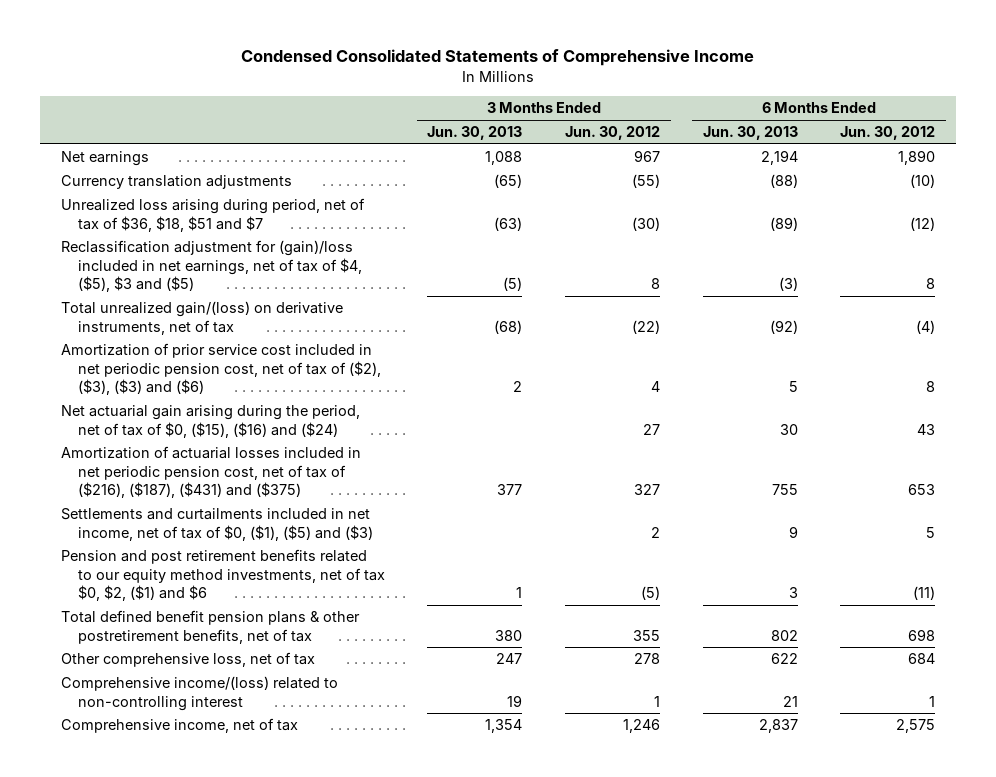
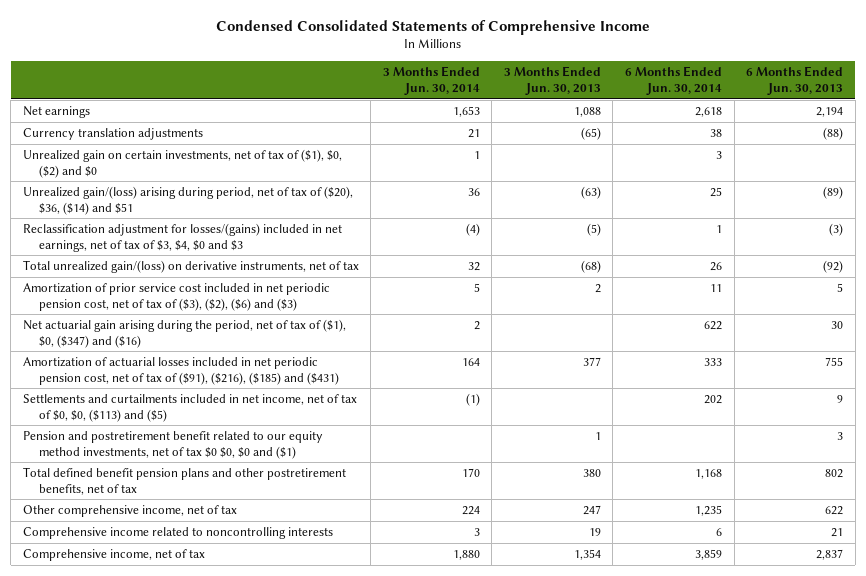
[564,126,660,141] Jun. 30, 2012 -> none
[840,126,936,141] Jun. 30, 2012 -> none
none -> [382,66,480,95] 3 Months Ended Jun. 30, 2014
none -> [624,66,722,95] 6 Months Ended Jun. 30, 2014
none -> [22,149,342,178] Unrealized gain on certain investments, net of tax of ($1), $0, ($2) and $0
[60,198,365,232] Unrealized loss arising during period, net of tax of $36, $18, $51 and $7 -> [22,186,353,215] Unrealized gain/(loss) arising during period, net of tax of ($20), $36, ($14) and $51
[60,240,362,293] Reclassification adjustment for (gain)/loss included in net earnings, net of tax of $4, ($5), $3 and ($5) -> [22,223,342,252] Reclassification adjustment for losses/(gains) included in net earnings, net of tax of $3, $4, $0 and $3
[60,343,381,396] Amortization of prior service cost included in net periodic pension cost, net of tax of ($2), ($3), ($3) and ($6) -> [22,283,330,311] Amortization of prior service cost included in net periodic pension cost, net of tax of ($3), ($2), ($6) and ($3)
[60,405,360,438] Net actuarial gain arising during the period, net of tax of $0, ($15), ($16) and ($24) -> [22,319,346,348] Net actuarial gain arising during the period, net of tax of ($1), $0, ($347) and ($16)
[60,446,361,499] Amortization of actuarial losses included in net periodic pension cost, net of tax of ($216), ($187), ($431) and ($375) -> [22,357,339,385] Amortization of actuarial losses included in net periodic pension cost, net of tax of ($91), ($216), ($185) and ($431)
[60,508,373,541] Settlements and curtailments included in net income, net of tax of $0, ($1), ($5) and ($3) -> [22,394,357,422] Settlements and curtailments included in net income, net of tax of $0, $0, ($113) and ($5)
[60,549,385,602] Pension and post retirement benefits related to our equity method investments, net of tax $0, $2, ($1) and $6 -> [22,431,323,459] Pension and postretirement benefit related to our equity method investments, net of tax $0 $0, $0 and ($1)
[60,610,360,644] Total defined benefit pension plans & other postretirement benefits, net of tax -> [22,467,346,495] Total defined benefit pension plans and other postretirement benefits, net of tax
[60,652,315,668] Other comprehensive loss, net of tax -> [22,505,237,518] Other comprehensive income, net of tax
[60,676,338,711] Comprehensive income/(loss) related to non-controlling interest -> [22,527,333,540] Comprehensive income related to noncontrolling interests

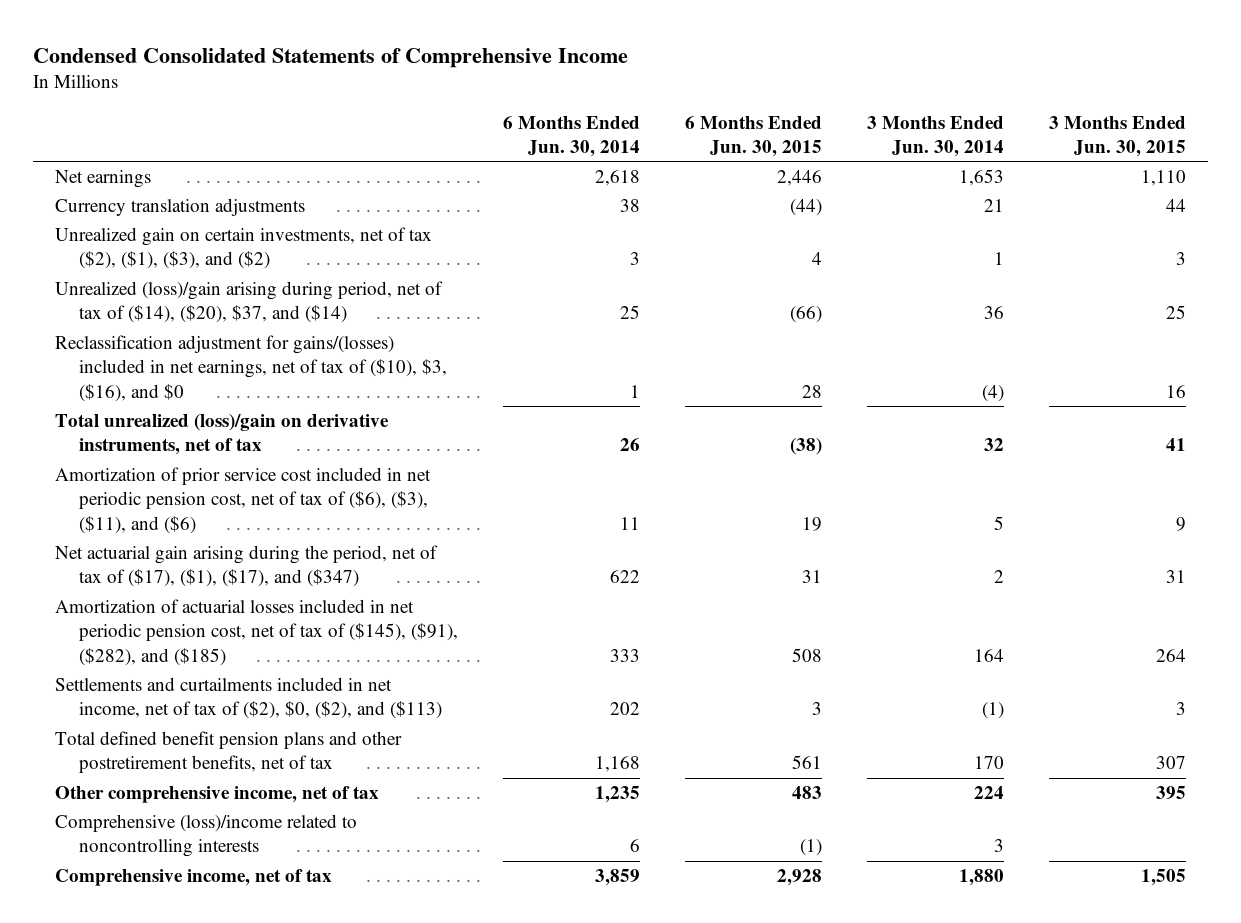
[503,66,601,95] 3 Months Ended Jun. 30, 2013 -> none
[746,66,844,95] 6 Months Ended Jun. 30, 2013 -> none
none -> [685,115,823,157] 6 Months Ended Jun. 30, 2015
none -> [1048,115,1186,157] 3 Months Ended Jun. 30, 2015
[22,431,323,459] Pension and postretirement benefit related to our equity method investments, net of tax $0 $0, $0 and ($1) -> none
[22,149,342,178] Unrealized gain on certain investments, net of tax of ($1), $0, ($2) and $0 -> [55,226,433,270] Unrealized gain on certain investments, net of tax ($2), ($1), ($3), and ($2)
[22,186,353,215] Unrealized gain/(loss) arising during period, net of tax of ($20), $36, ($14) and $51 -> [55,280,444,324] Unrealized (loss)/gain arising during period, net of tax of ($14), ($20), $37, and ($14)
[22,223,342,252] Reclassification adjustment for losses/(gains) included in net earnings, net of tax of $3, $4, $0 and $3 -> [55,334,448,402] Reclassification adjustment for gains/(losses) included in net earnings, net of tax of ($10), $3, ($16), and $0
[22,260,359,274] Total unrealized gain/(loss) on derivative instruments, net of tax -> [55,413,390,456] Total unrealized (loss)/gain on derivative instruments, net of tax
[22,283,330,311] Amortization of prior service cost included in net periodic pension cost, net of tax of ($3), ($2), ($6) and ($3) -> [55,466,432,534] Amortization of prior service cost included in net periodic pension cost, net of tax of ($6), ($3), ($11), and ($6)
[22,319,346,348] Net actuarial gain arising during the period, net of tax of ($1), $0, ($347) and ($16) -> [55,544,439,588] Net actuarial gain arising during the period, net of tax of ($17), ($1), ($17), and ($347)
[22,357,339,385] Amortization of actuarial losses included in net periodic pension cost, net of tax of ($91), ($216), ($185) and ($431) -> [55,598,459,666] Amortization of actuarial losses included in net periodic pension cost, net of tax of ($145), ($91), ($282), and ($185)
[22,394,357,422] Settlements and curtailments included in net income, net of tax of $0, $0, ($113) and ($5) -> [55,676,443,720] Settlements and curtailments included in net income, net of tax of ($2), $0, ($2), and ($113)
[22,527,333,540] Comprehensive income related to noncontrolling interests -> [55,813,358,858] Comprehensive (loss)/income related to noncontrolling interests

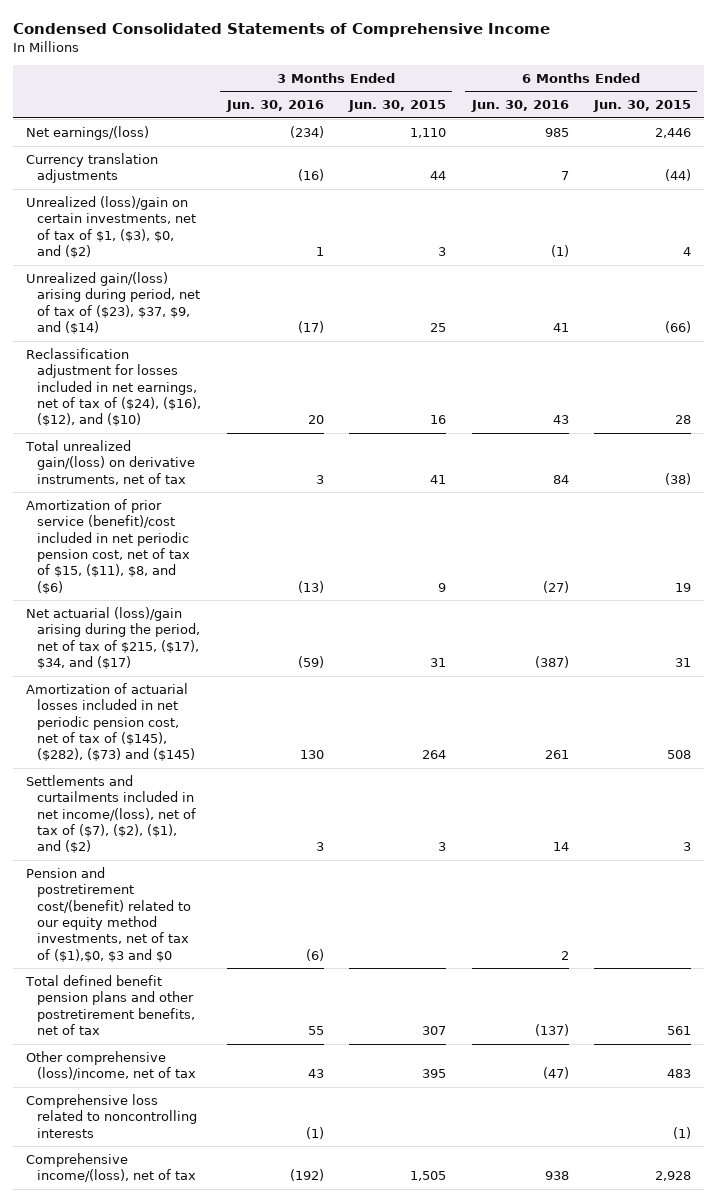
[503,115,641,157] 6 Months Ended Jun. 30, 2014 -> none
[866,115,1004,157] 3 Months Ended Jun. 30, 2014 -> none
none -> [225,100,324,113] Jun. 30, 2016
none -> [470,100,569,113] Jun. 30, 2016
[55,169,152,188] Net earnings -> [26,126,150,141] Net earnings/(loss)
[55,226,433,270] Unrealized gain on certain investments, net of tax ($2), ($1), ($3), and ($2) -> [26,196,197,259] Unrealized (loss)/gain on certain investments, net of tax of $1, ($3), $0, and ($2)
[55,280,444,324] Unrealized (loss)/gain arising during period, net of tax of ($14), ($20), $37, and ($14) -> [26,272,201,335] Unrealized gain/(loss) arising during period, net of tax of ($23), $37, $9, and ($14)
[55,334,448,402] Reclassification adjustment for gains/(losses) included in net earnings, net of tax of ($10), $3, ($16), and $0 -> [26,348,202,427] Reclassification adjustment for losses included in net earnings, net of tax of ($24), ($16), ($12), and ($10)
[55,413,390,456] Total unrealized (loss)/gain on derivative instruments, net of tax -> [25,440,196,485] Total unrealized gain/(loss) on derivative instruments, net of tax
[55,466,432,534] Amortization of prior service cost included in net periodic pension cost, net of tax of ($6), ($3), ($11), and ($6) -> [26,499,191,594] Amortization of prior service (benefit)/cost included in net periodic pension cost, net of tax of $15, ($11), $8, and ($6)
[55,544,439,588] Net actuarial gain arising during the period, net of tax of ($17), ($1), ($17), and ($347) -> [26,607,201,670] Net actuarial (loss)/gain arising during the period, net of tax of $215, ($17), $34, and ($17)
[55,598,459,666] Amortization of actuarial losses included in net periodic pension cost, net of tax of ($145), ($91), ($282), and ($185) -> [26,683,196,762] Amortization of actuarial losses included in net periodic pension cost, net of tax of ($145), ($282), ($73) and ($145)
[55,676,443,720] Settlements and curtailments included in net income, net of tax of ($2), $0, ($2), and ($113) -> [26,775,197,854] Settlements and curtailments included in net income/(loss), net of tax of ($7), ($2), ($1), and ($2)
none -> [26,867,192,962] Pension and postretirement cost/(benefit) related to our equity method investments, net of tax of ($1),$0, $3 and $0
[55,785,380,803] Other comprehensive income, net of tax -> [26,1051,197,1081] Other comprehensive (loss)/income, net of tax
[55,813,358,858] Comprehensive (loss)/income related to noncontrolling interests -> [26,1094,198,1138] Comprehensive loss related to noncontrolling interests
[55,868,333,886] Comprehensive income, net of tax -> [26,1153,197,1183] Comprehensive income/(loss), net of tax

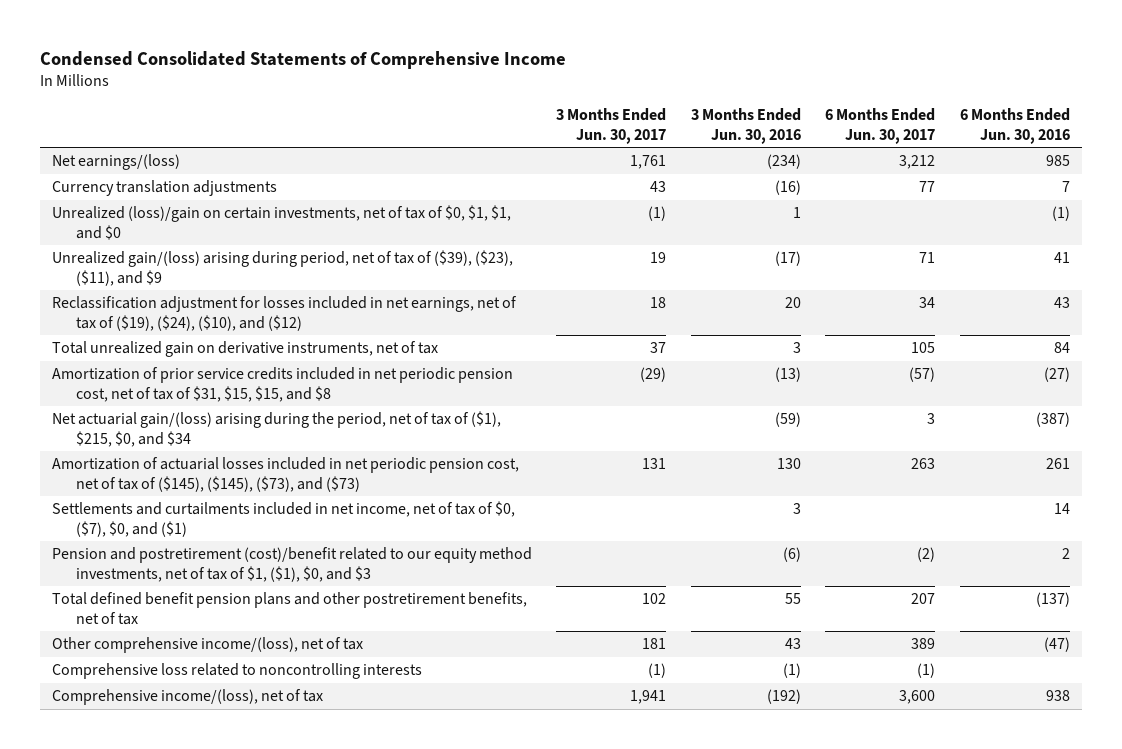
[348,100,447,113] Jun. 30, 2015 -> none
[592,100,691,113] Jun. 30, 2015 -> none
none -> [556,107,667,144] 3 Months Ended Jun. 30, 2017
none -> [825,107,936,144] 6 Months Ended Jun. 30, 2017
[26,196,197,259] Unrealized (loss)/gain on certain investments, net of tax of $1, ($3), $0, and ($2) -> [52,204,512,240] Unrealized (loss)/gain on certain investments, net of tax of $0, $1, $1, and $0
[26,272,201,335] Unrealized gain/(loss) arising during period, net of tax of ($23), $37, $9, and ($14) -> [52,249,514,286] Unrealized gain/(loss) arising during period, net of tax of ($39), ($23), ($11), and $9
[26,348,202,427] Reclassification adjustment for losses included in net earnings, net of tax of ($24), ($16), ($12), and ($10) -> [52,295,518,331] Reclassification adjustment for losses included in net earnings, net of tax of ($19), ($24), ($10), and ($12)
[25,440,196,485] Total unrealized gain/(loss) on derivative instruments, net of tax -> [52,340,439,357] Total unrealized gain on derivative instruments, net of tax
[26,499,191,594] Amortization of prior service (benefit)/cost included in net periodic pension cost, net of tax of $15, ($11), $8, and ($6) -> [52,366,514,402] Amortization of prior service credits included in net periodic pension cost, net of tax of $31, $15, $15, and $8
[26,607,201,670] Net actuarial (loss)/gain arising during the period, net of tax of $215, ($17), $34, and ($17) -> [52,410,502,447] Net actuarial gain/(loss) arising during the period, net of tax of ($1), $215, $0, and $34
[26,683,196,762] Amortization of actuarial losses included in net periodic pension cost, net of tax of ($145), ($282), ($73) and ($145) -> [52,456,520,492] Amortization of actuarial losses included in net periodic pension cost, net of tax of ($145), ($145), ($73), and ($73)
[26,775,197,854] Settlements and curtailments included in net income/(loss), net of tax of ($7), ($2), ($1), and ($2) -> [52,500,516,537] Settlements and curtailments included in net income, net of tax of $0, ($7), $0, and ($1)
[26,867,192,962] Pension and postretirement cost/(benefit) related to our equity method investments, net of tax of ($1),$0, $3 and $0 -> [52,546,533,582] Pension and postretirement (cost)/benefit related to our equity method investments, net of tax of $1, ($1), $0, and $3
[26,1051,197,1081] Other comprehensive (loss)/income, net of tax -> [52,636,364,653] Other comprehensive income/(loss), net of tax

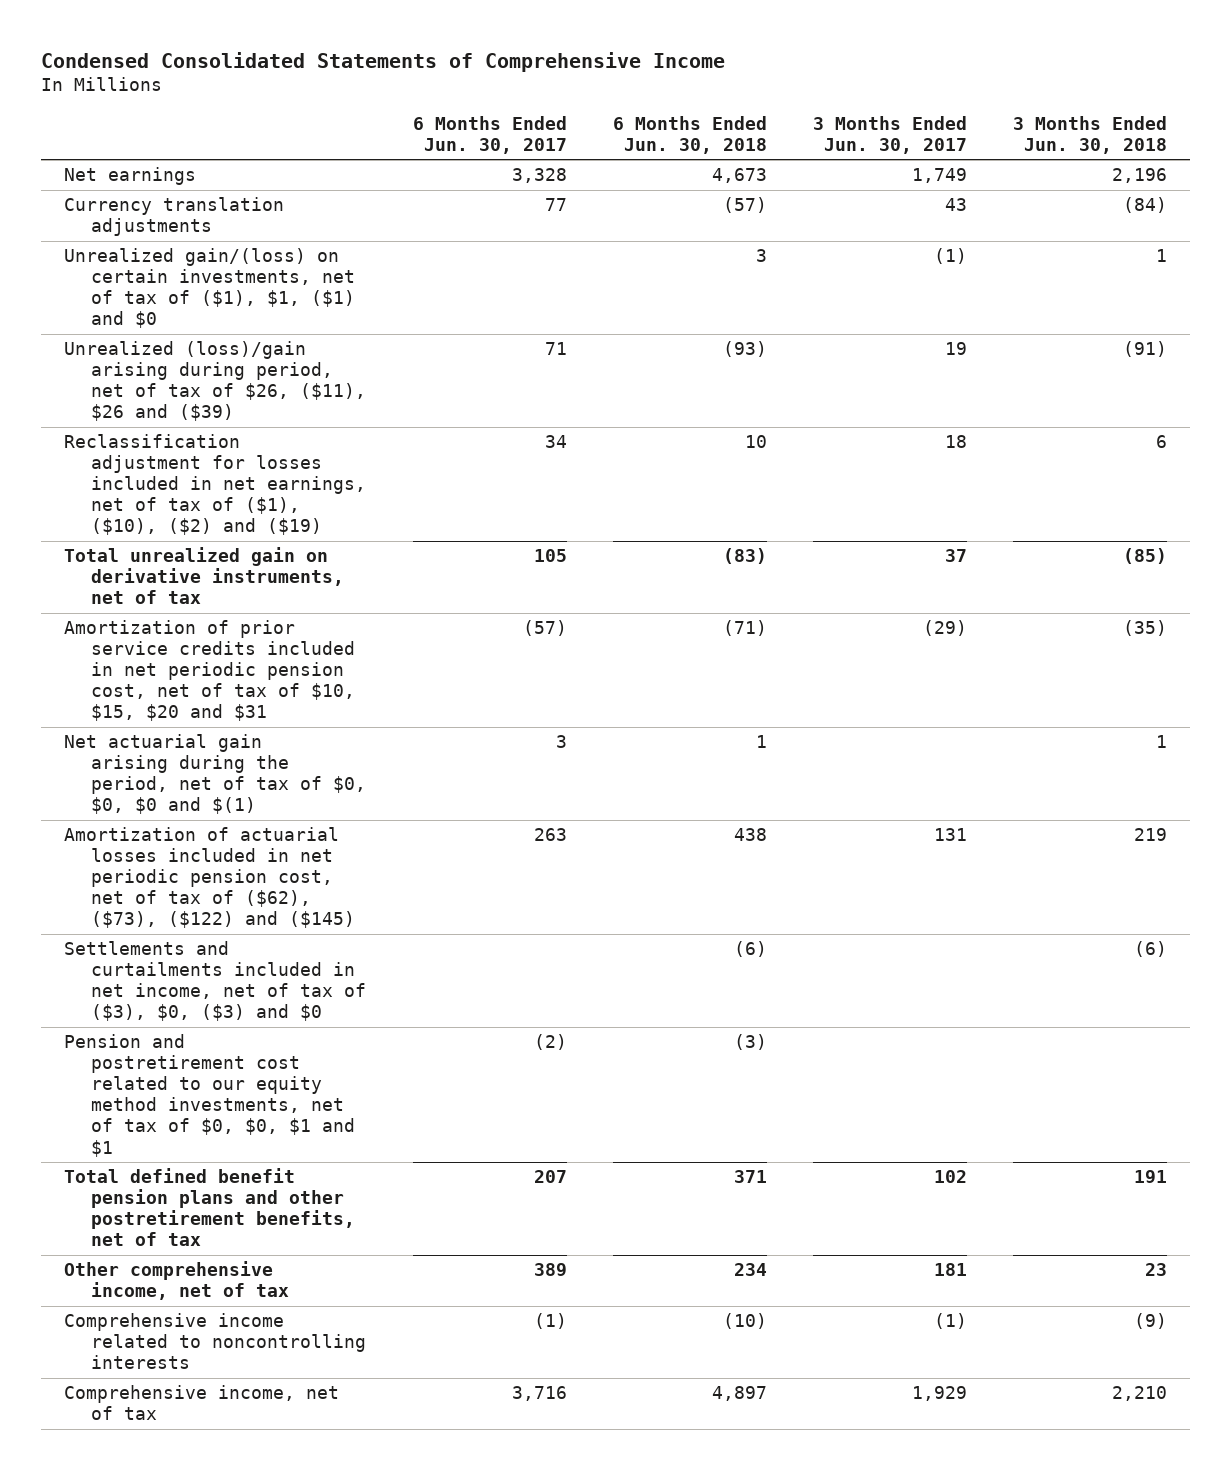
[690,107,801,144] 3 Months Ended Jun. 30, 2016 -> none
[959,107,1070,144] 6 Months Ended Jun. 30, 2016 -> none
none -> [612,115,767,154] 6 Months Ended Jun. 30, 2018
none -> [1013,115,1168,154] 3 Months Ended Jun. 30, 2018
[52,153,181,170] Net earnings/(loss) -> [64,167,197,186] Net earnings
[630,154,667,169] 1,761 -> [911,168,967,184] 1,749
[899,154,936,169] 3,212 -> [511,168,567,184] 3,328
[52,204,512,240] Unrealized (loss)/gain on certain investments, net of tax of $0, $1, $1, and $0 -> [64,248,356,329] Unrealized gain/(loss) on certain investments, net of tax of ($1), $1, ($1) and $0
[52,249,514,286] Unrealized gain/(loss) arising during period, net of tax of ($39), ($23), ($11), and $9 -> [64,341,367,422] Unrealized (loss)/gain arising during period, net of tax of $26, ($11), $26 and ($39)
[52,295,518,331] Reclassification adjustment for losses included in net earnings, net of tax of ($19), ($24), ($10), and ($12) -> [64,434,367,536] Reclassification adjustment for losses included in net earnings, net of tax of ($1), ($10), ($2) and ($19)
[52,366,514,402] Amortization of prior service credits included in net periodic pension cost, net of tax of $31, $15, $15, and $8 -> [64,620,356,722] Amortization of prior service credits included in net periodic pension cost, net of tax of $10, $15, $20 and $31
[52,410,502,447] Net actuarial gain/(loss) arising during the period, net of tax of ($1), $215, $0, and $34 -> [64,734,367,815] Net actuarial gain arising during the period, net of tax of $0, $0, $0 and $(1)
[52,456,520,492] Amortization of actuarial losses included in net periodic pension cost, net of tax of ($145), ($145), ($73), and ($73) -> [64,827,356,929] Amortization of actuarial losses included in net periodic pension cost, net of tax of ($62), ($73), ($122) and ($145)
[52,500,516,537] Settlements and curtailments included in net income, net of tax of $0, ($7), $0, and ($1) -> [64,941,367,1022] Settlements and curtailments included in net income, net of tax of ($3), $0, ($3) and $0
[52,546,533,582] Pension and postretirement (cost)/benefit related to our equity method investments, net of tax of $1, ($1), $0, and $3 -> [64,1034,356,1157] Pension and postretirement cost related to our equity method investments, net of tax of $0, $0, $1 and $1
[52,636,364,653] Other comprehensive income/(loss), net of tax -> [64,1261,290,1301] Other comprehensive income, net of tax
[52,662,423,679] Comprehensive loss related to noncontrolling interests -> [64,1313,367,1370] Comprehensive income related to noncontrolling interests
[52,688,324,705] Comprehensive income/(loss), net of tax -> [64,1385,340,1421] Comprehensive income, net of tax
[630,689,667,704] 1,941 -> [911,1386,967,1402] 1,929
[899,689,936,704] 3,600 -> [511,1386,567,1402] 3,716

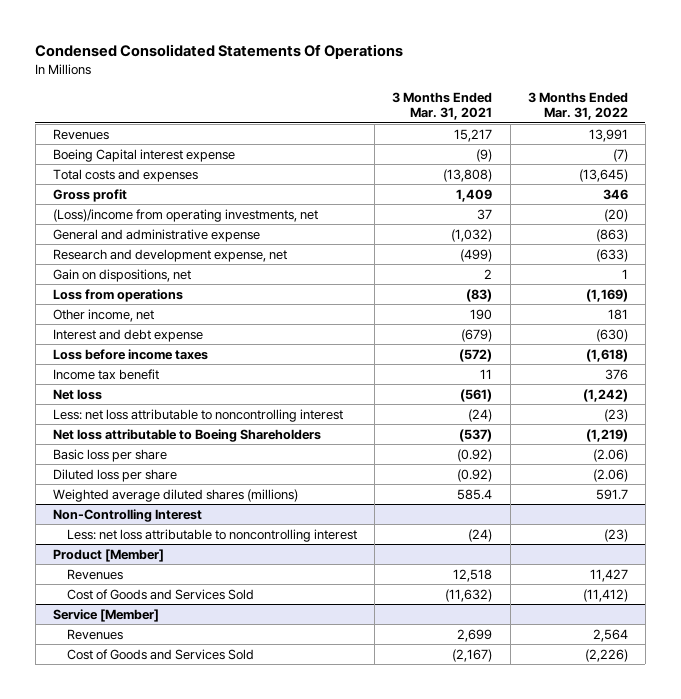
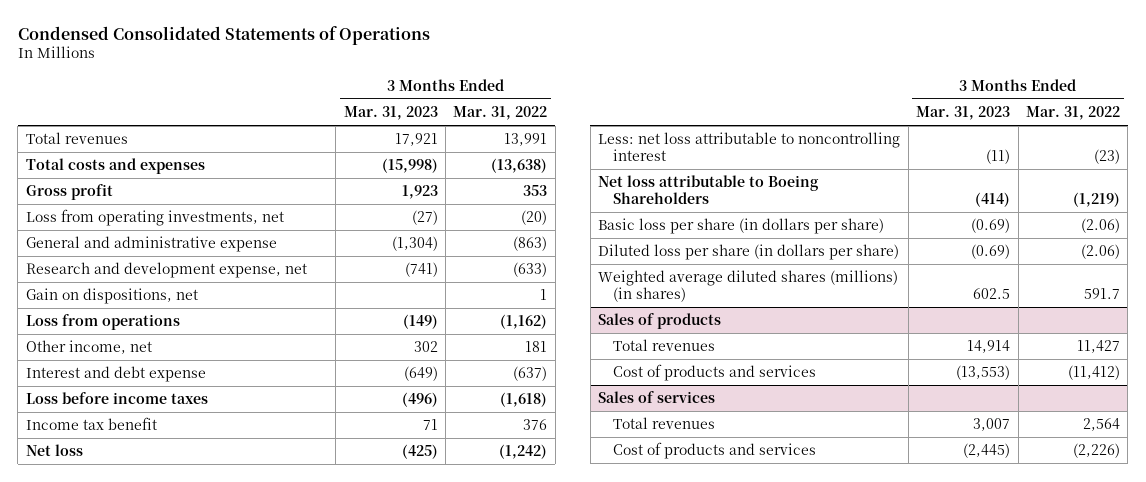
[35,43,404,59] Condensed Consolidated Statements Of Operations -> [17,25,430,45] Condensed Consolidated Statements of Operations
[392,91,493,121] 3 Months Ended Mar. 31, 2021 -> none
none -> [343,105,438,120] Mar. 31, 2023
[53,148,236,162] Boeing Capital interest expense -> none
[53,128,110,140] Revenues -> [25,132,128,145] Total revenues
[578,168,628,182] (13,645) -> [491,158,548,174] (13,638)
[602,188,628,200] 346 -> [523,185,548,197] 353
[53,208,319,222] (Loss)/income from operating investments, net -> [25,209,284,227] Loss from operating investments, net
[585,288,628,302] (1,169) -> [500,314,548,330] (1,162)
[595,328,628,342] (630) -> [513,366,548,382] (637)
[53,508,203,522] Non-Controlling Interest -> none
[67,528,358,542] Less: net loss attributable to noncontrolling interest -> none
[53,448,168,462] Basic loss per share -> [598,218,885,235] Basic loss per share (in dollars per share)
[53,468,178,482] Diluted loss per share -> [598,244,900,261] Diluted loss per share (in dollars per share)
[53,488,299,502] Weighted average diluted shares (millions) -> [598,270,899,302] Weighted average diluted shares (millions) (in shares)
[53,548,165,562] Product [Member] -> [598,313,722,330] Sales of products
[67,568,124,580] Revenues -> [613,339,716,352] Total revenues
[67,588,255,600] Cost of Goods and Services Sold -> [613,364,817,382] Cost of products and services
[53,608,160,622] Service [Member] -> [598,391,716,404] Sales of services
[67,628,124,640] Revenues -> [613,417,716,430] Total revenues
[67,648,255,660] Cost of Goods and Services Sold -> [613,442,817,460] Cost of products and services

